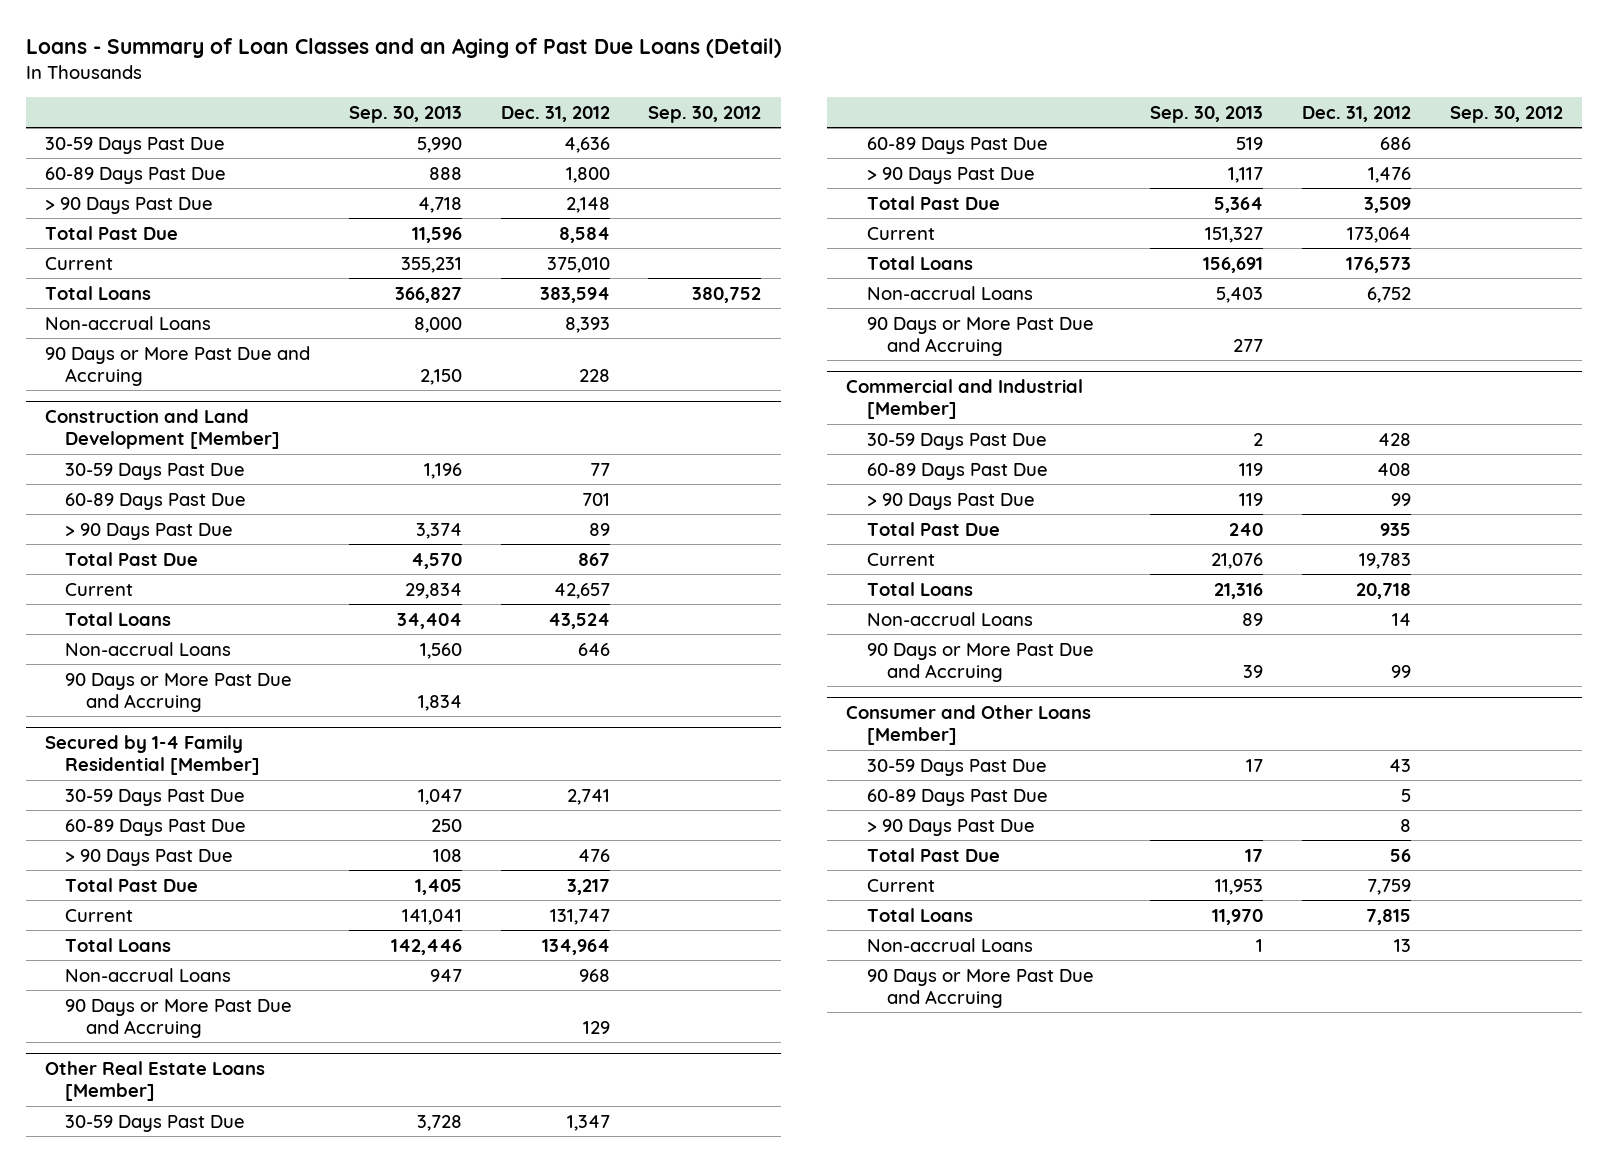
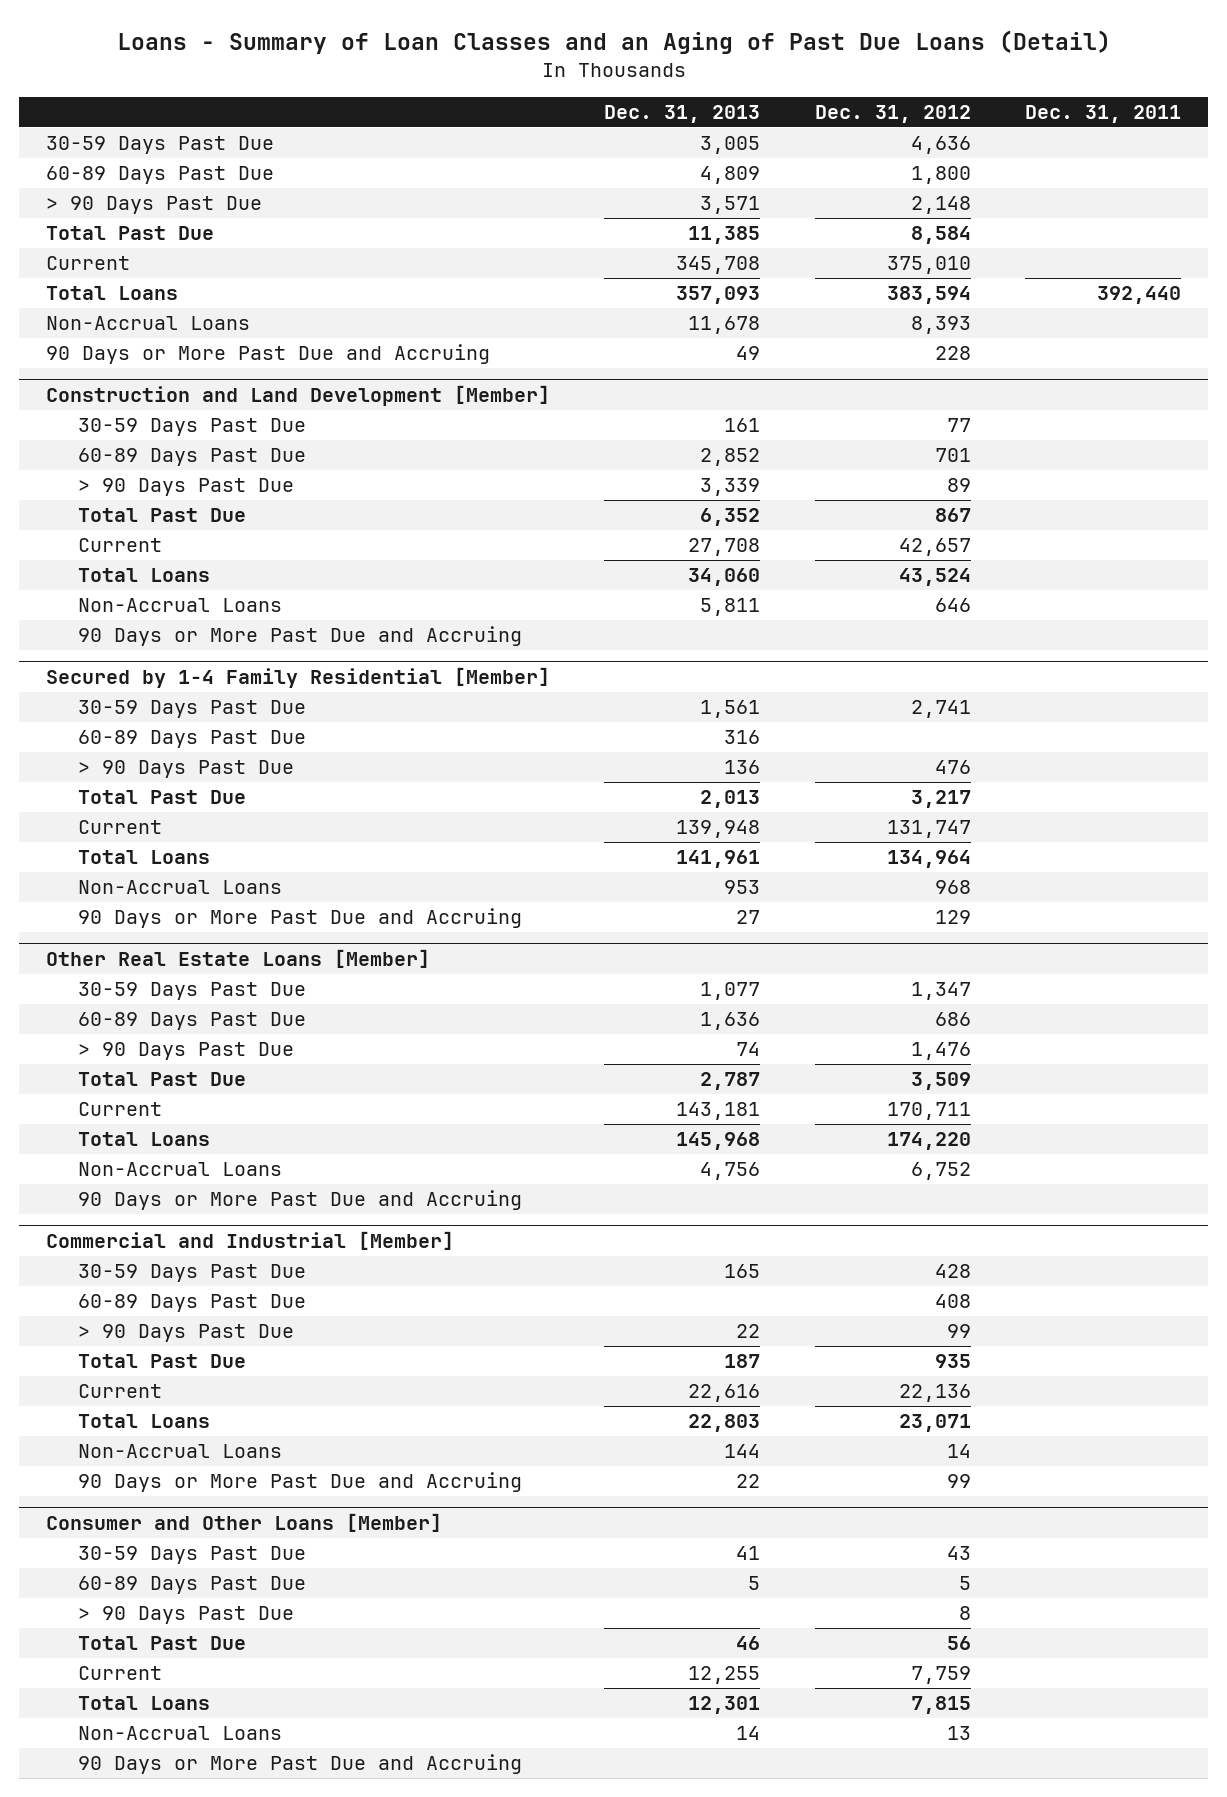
[348,105,462,123] Sep. 30, 2013 -> none
[648,105,762,123] Sep. 30, 2012 -> none
none -> [604,105,761,124] Dec. 31, 2013
none -> [1025,105,1182,124] Dec. 31, 2011
[45,315,212,330] Non-accrual Loans -> [46,316,251,331] Non-Accrual Loans
[65,641,232,656] Non-accrual Loans -> [77,598,282,613] Non-Accrual Loans
[65,967,232,982] Non-accrual Loans -> [77,880,282,895] Non-Accrual Loans
[1346,226,1411,243] 173,064 -> [886,1102,971,1121] 170,711
[1345,256,1411,273] 176,573 -> [886,1132,971,1151] 174,220
[866,285,1033,300] Non-accrual Loans -> [77,1162,282,1177] Non-Accrual Loans
[1358,552,1411,569] 19,783 -> [898,1384,971,1403] 22,136
[1355,582,1411,599] 20,718 -> [898,1414,971,1433] 23,071
[866,611,1033,626] Non-accrual Loans -> [77,1444,282,1459] Non-Accrual Loans
[866,937,1033,952] Non-accrual Loans -> [77,1726,282,1741] Non-Accrual Loans

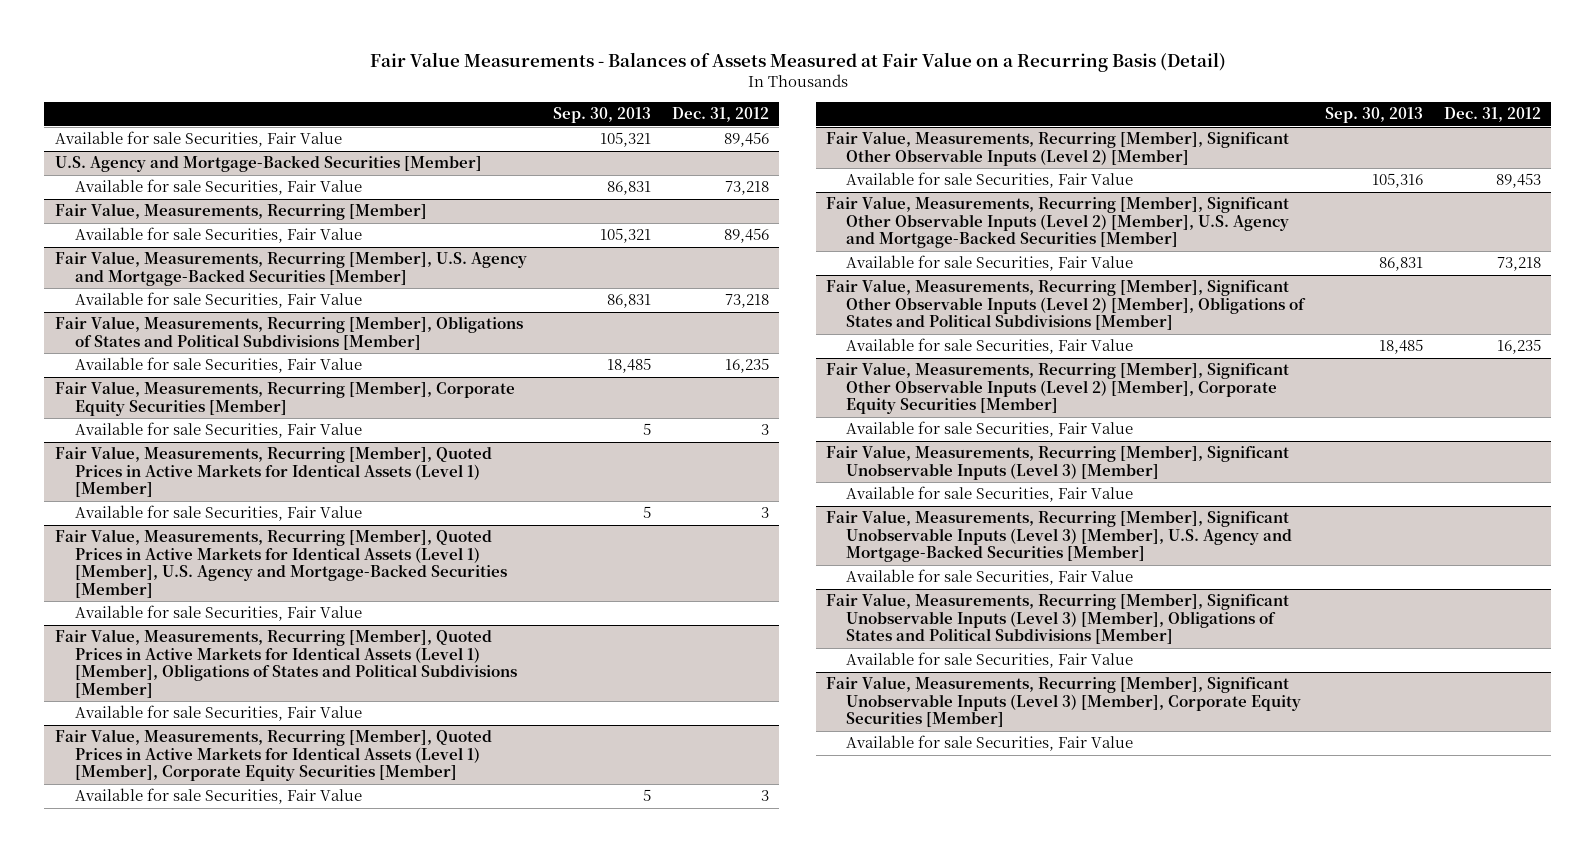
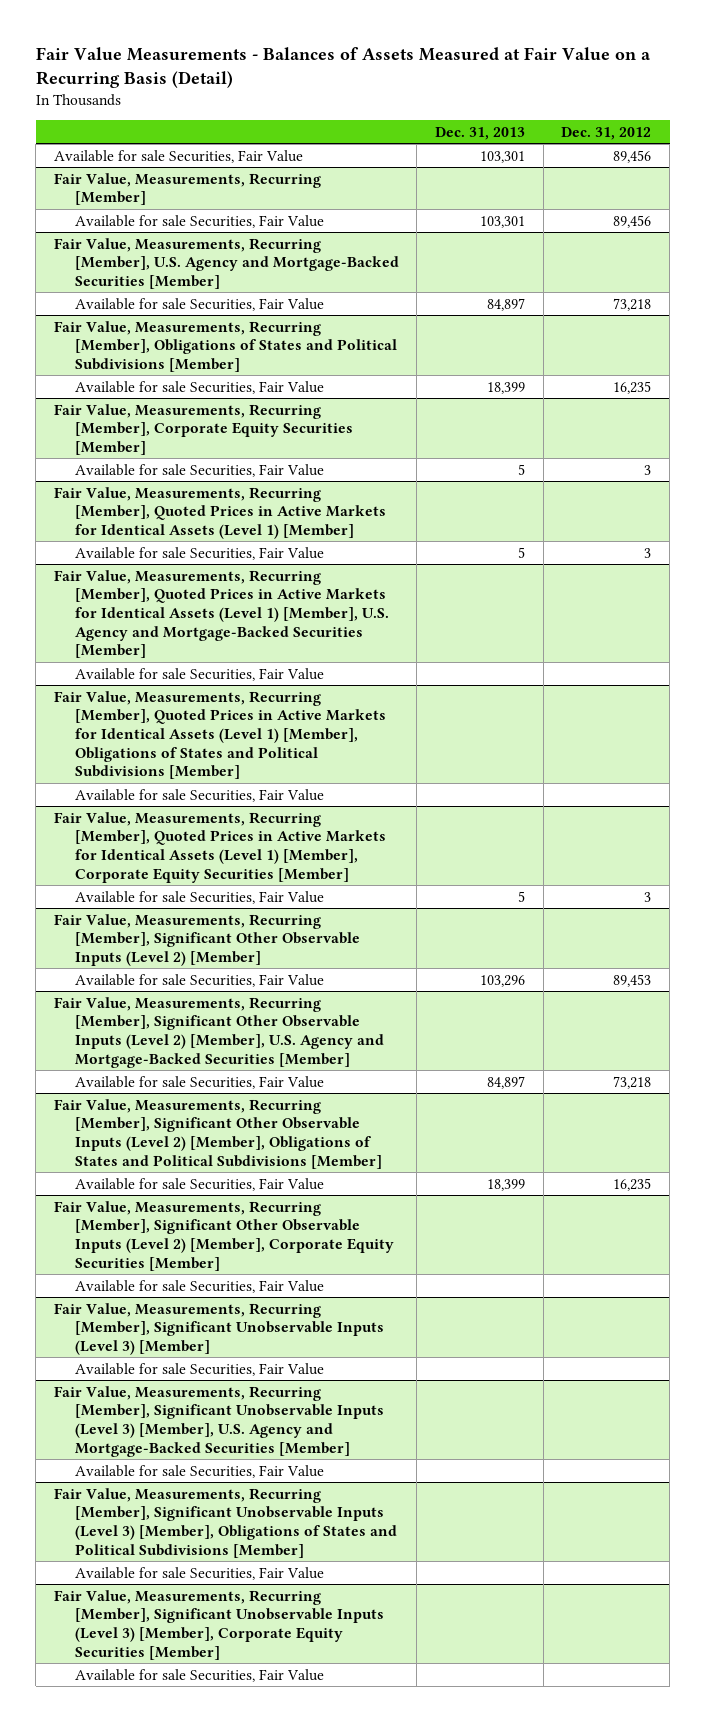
[553,107,652,124] Sep. 30, 2013 -> none
none -> [435,126,526,140] Dec. 31, 2013
[54,155,482,173] U.S. Agency and Mortgage-Backed Securities [Member] -> none
[74,179,362,196] Available for sale Securities, Fair Value -> none

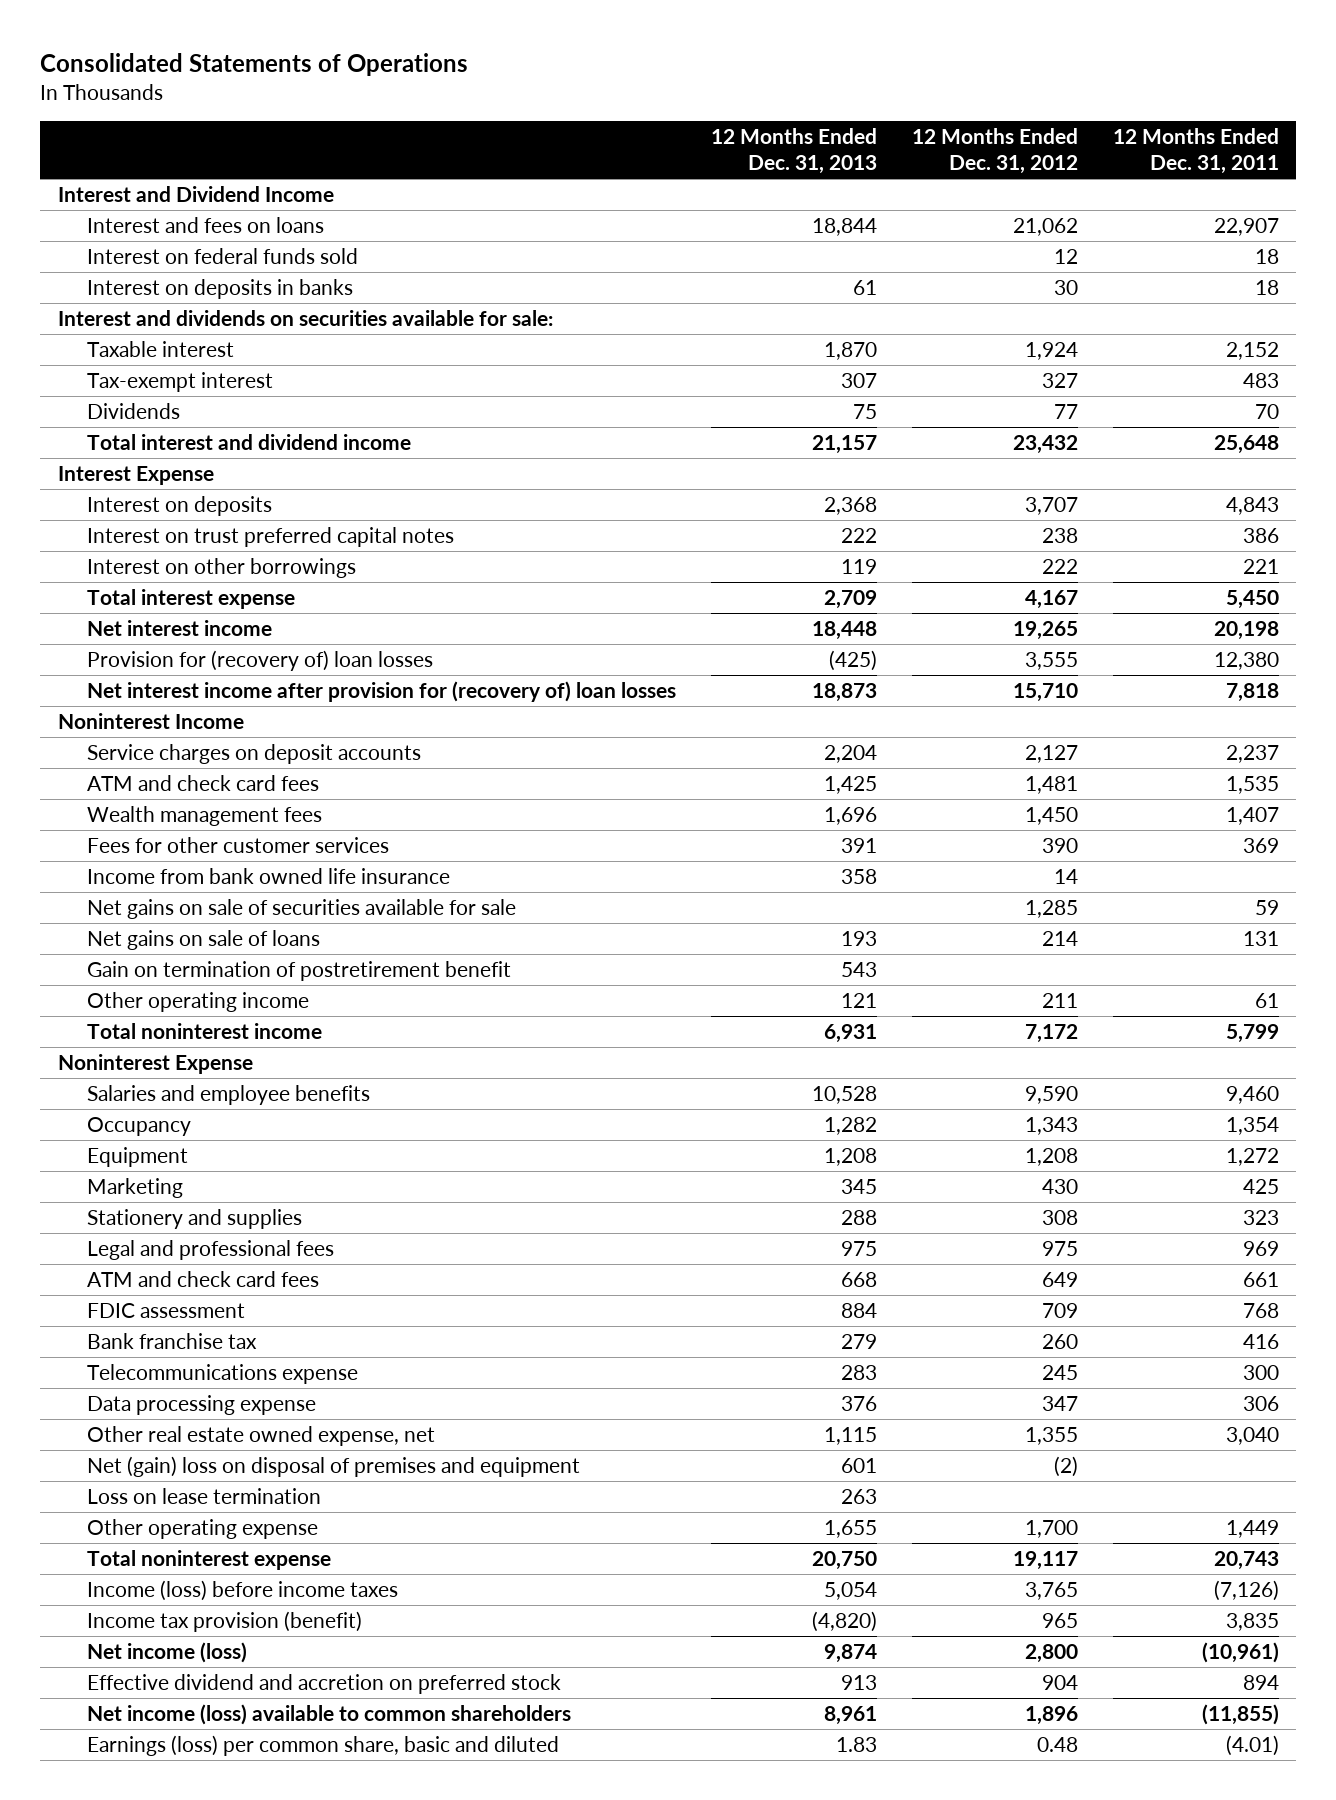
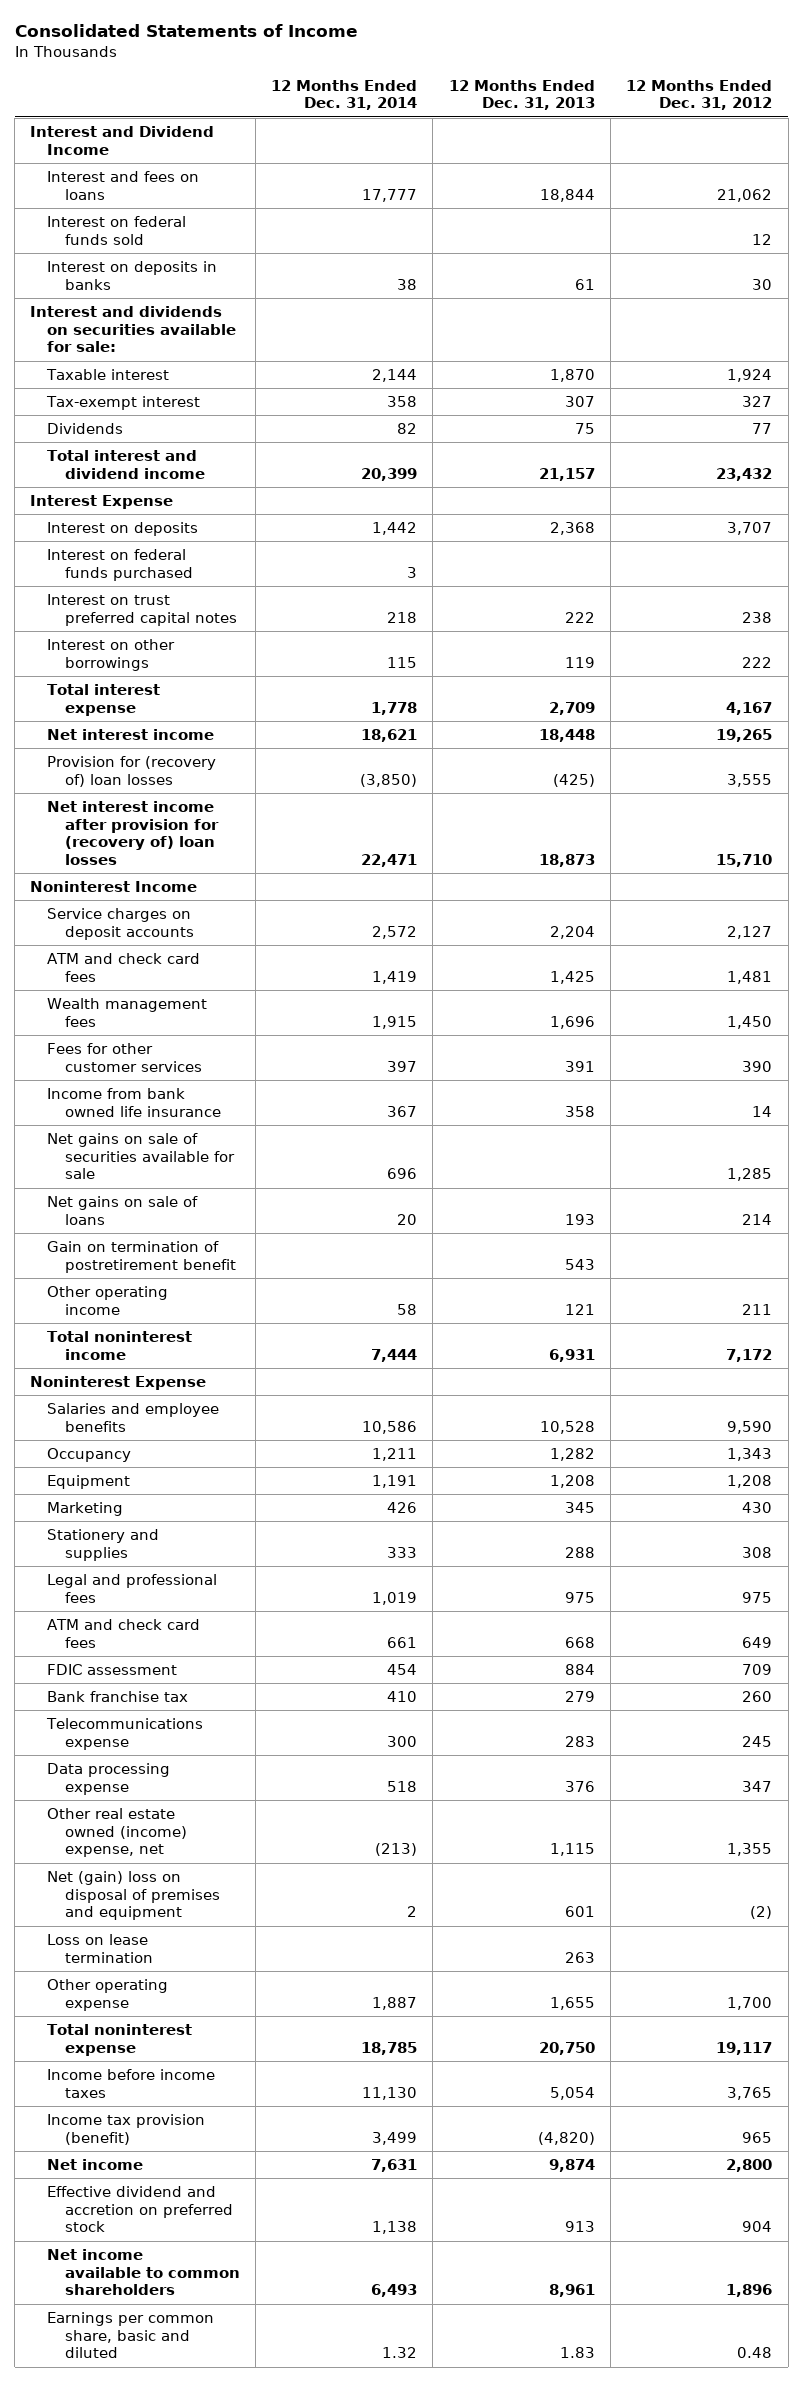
[40,53,469,77] Consolidated Statements of Operations -> [14,24,358,38] Consolidated Statements of Income
[1112,128,1279,175] 12 Months Ended Dec. 31, 2011 -> none
none -> [271,79,418,111] 12 Months Ended Dec. 31, 2014
none -> [47,549,193,581] Interest on federal funds purchased
[86,1426,435,1447] Other real estate owned expense, net -> [47,1808,187,1858] Other real estate owned (income) expense, net
[86,1580,398,1602] Income (loss) before income taxes -> [47,2069,216,2098] Income before income taxes
[86,1642,247,1664] Net income (loss) -> [47,2159,144,2171] Net income
[86,1704,571,1726] Net income (loss) available to common shareholders -> [47,2249,240,2296] Net income available to common shareholders
[86,1735,559,1757] Earnings (loss) per common share, basic and diluted -> [47,2312,215,2359] Earnings per common share, basic and diluted

